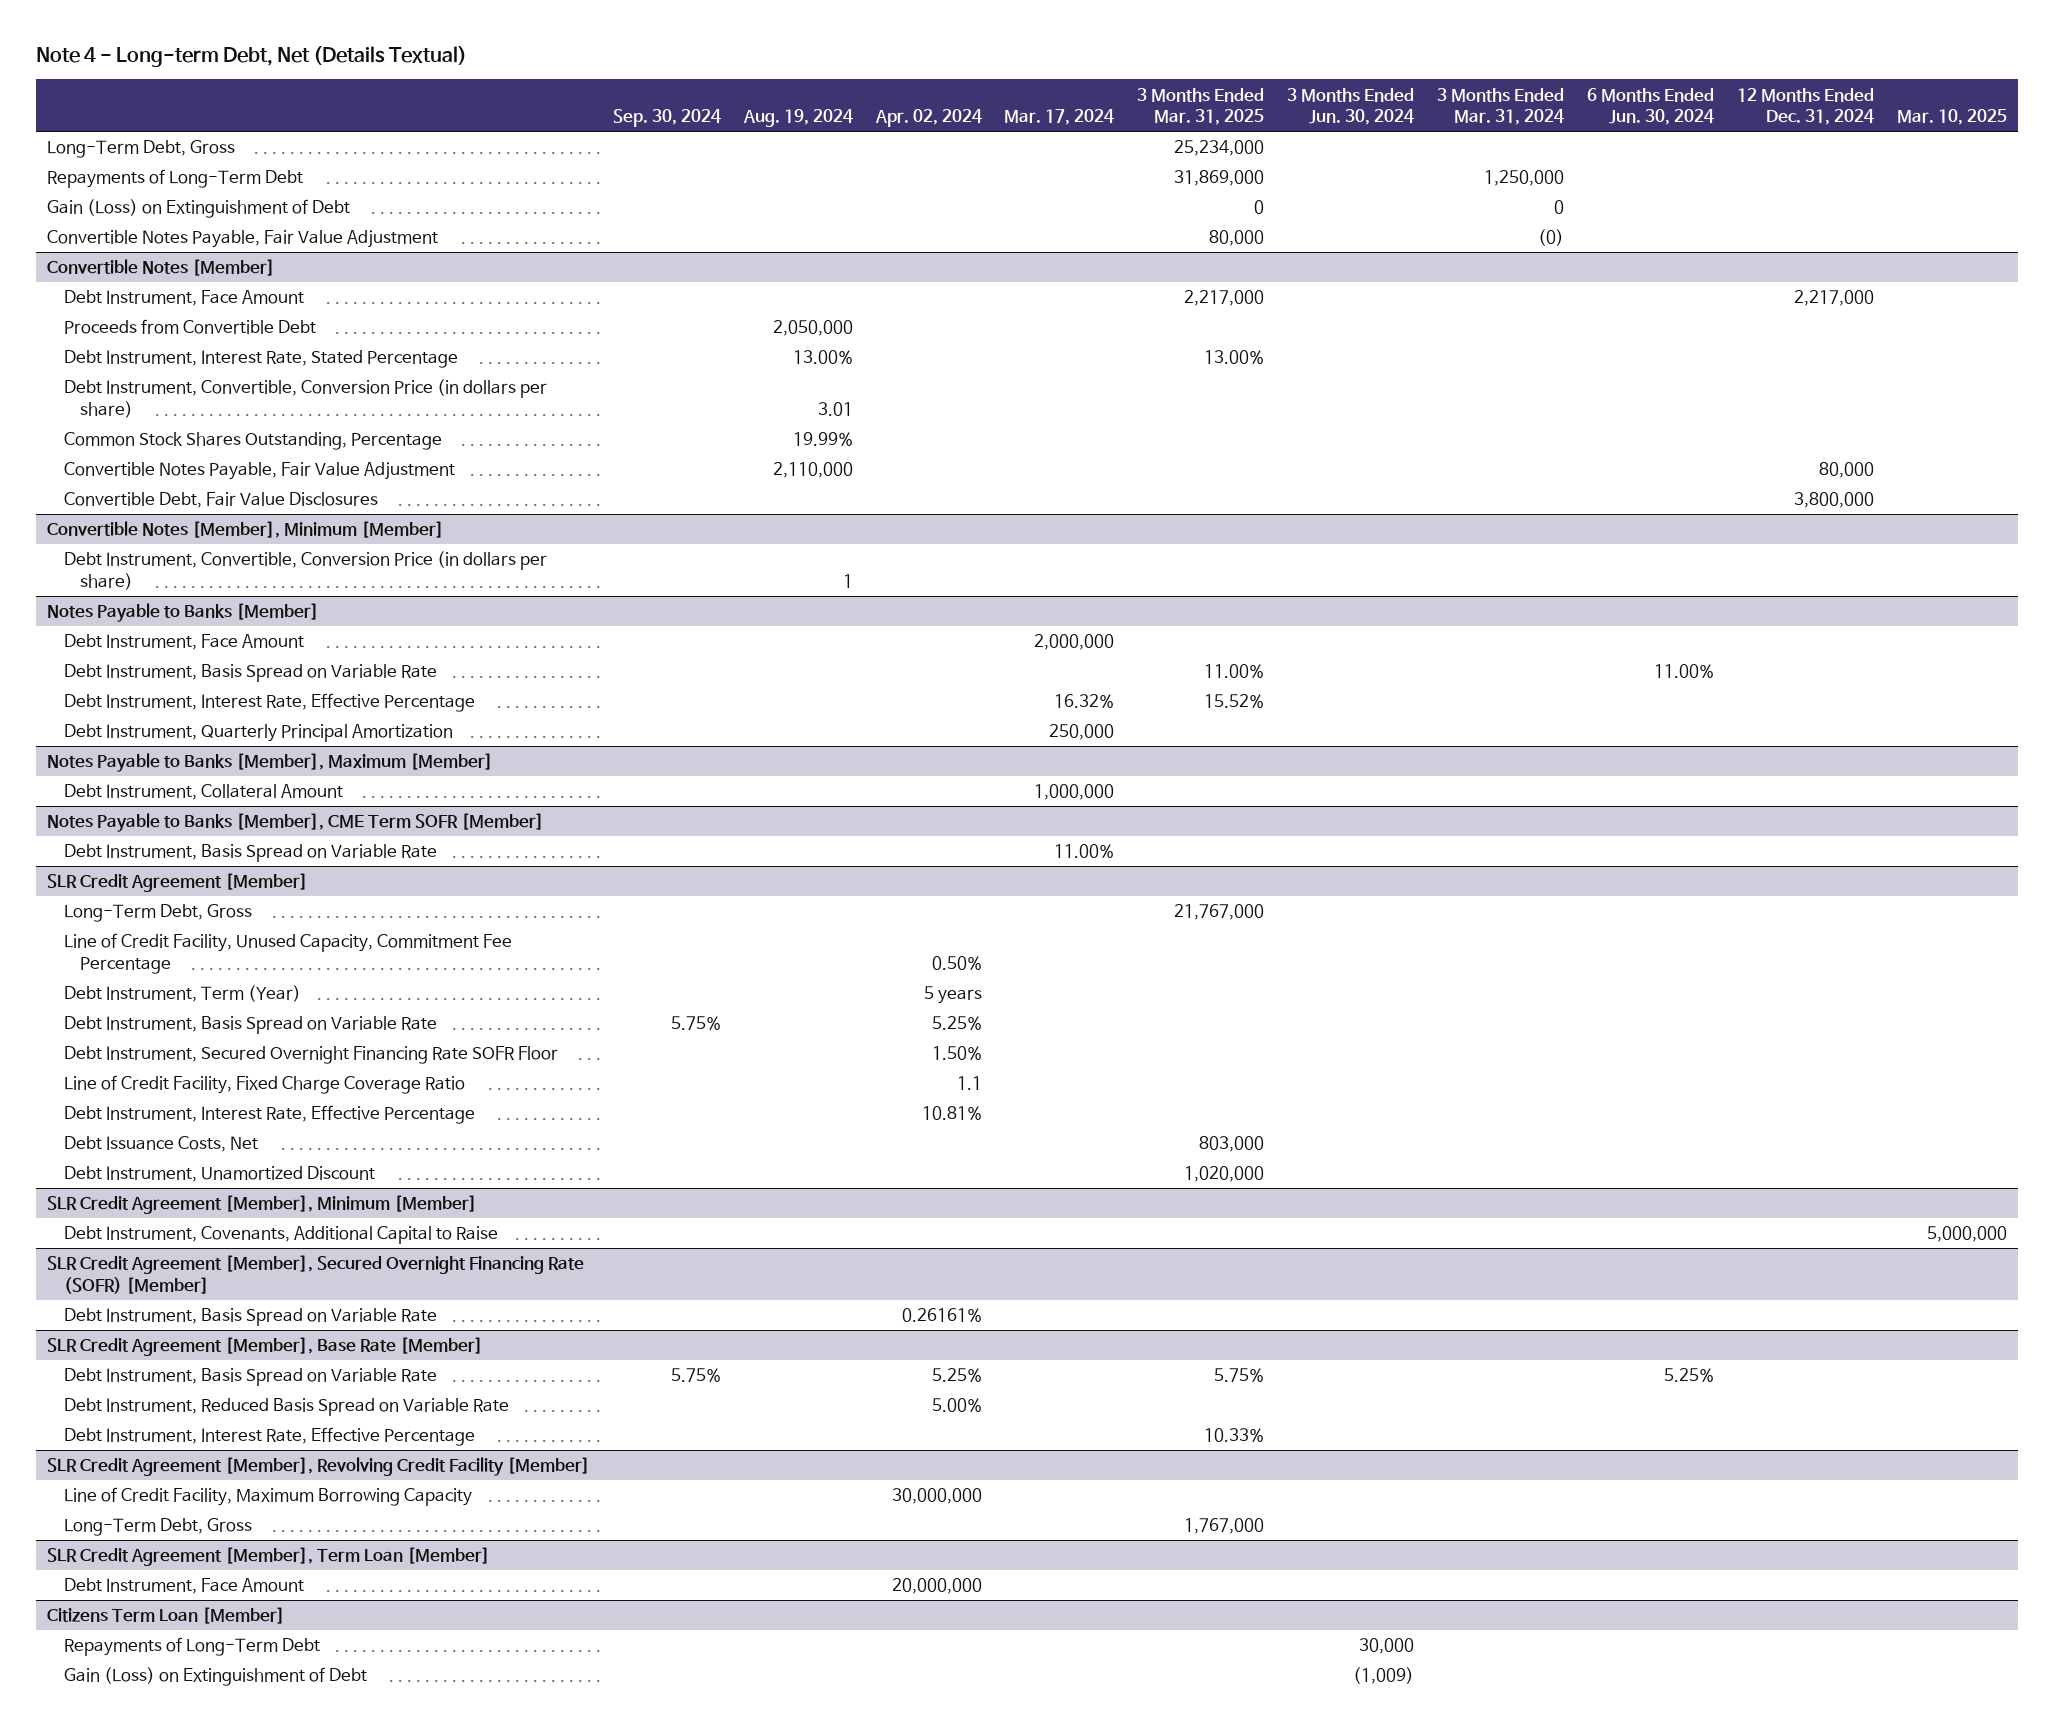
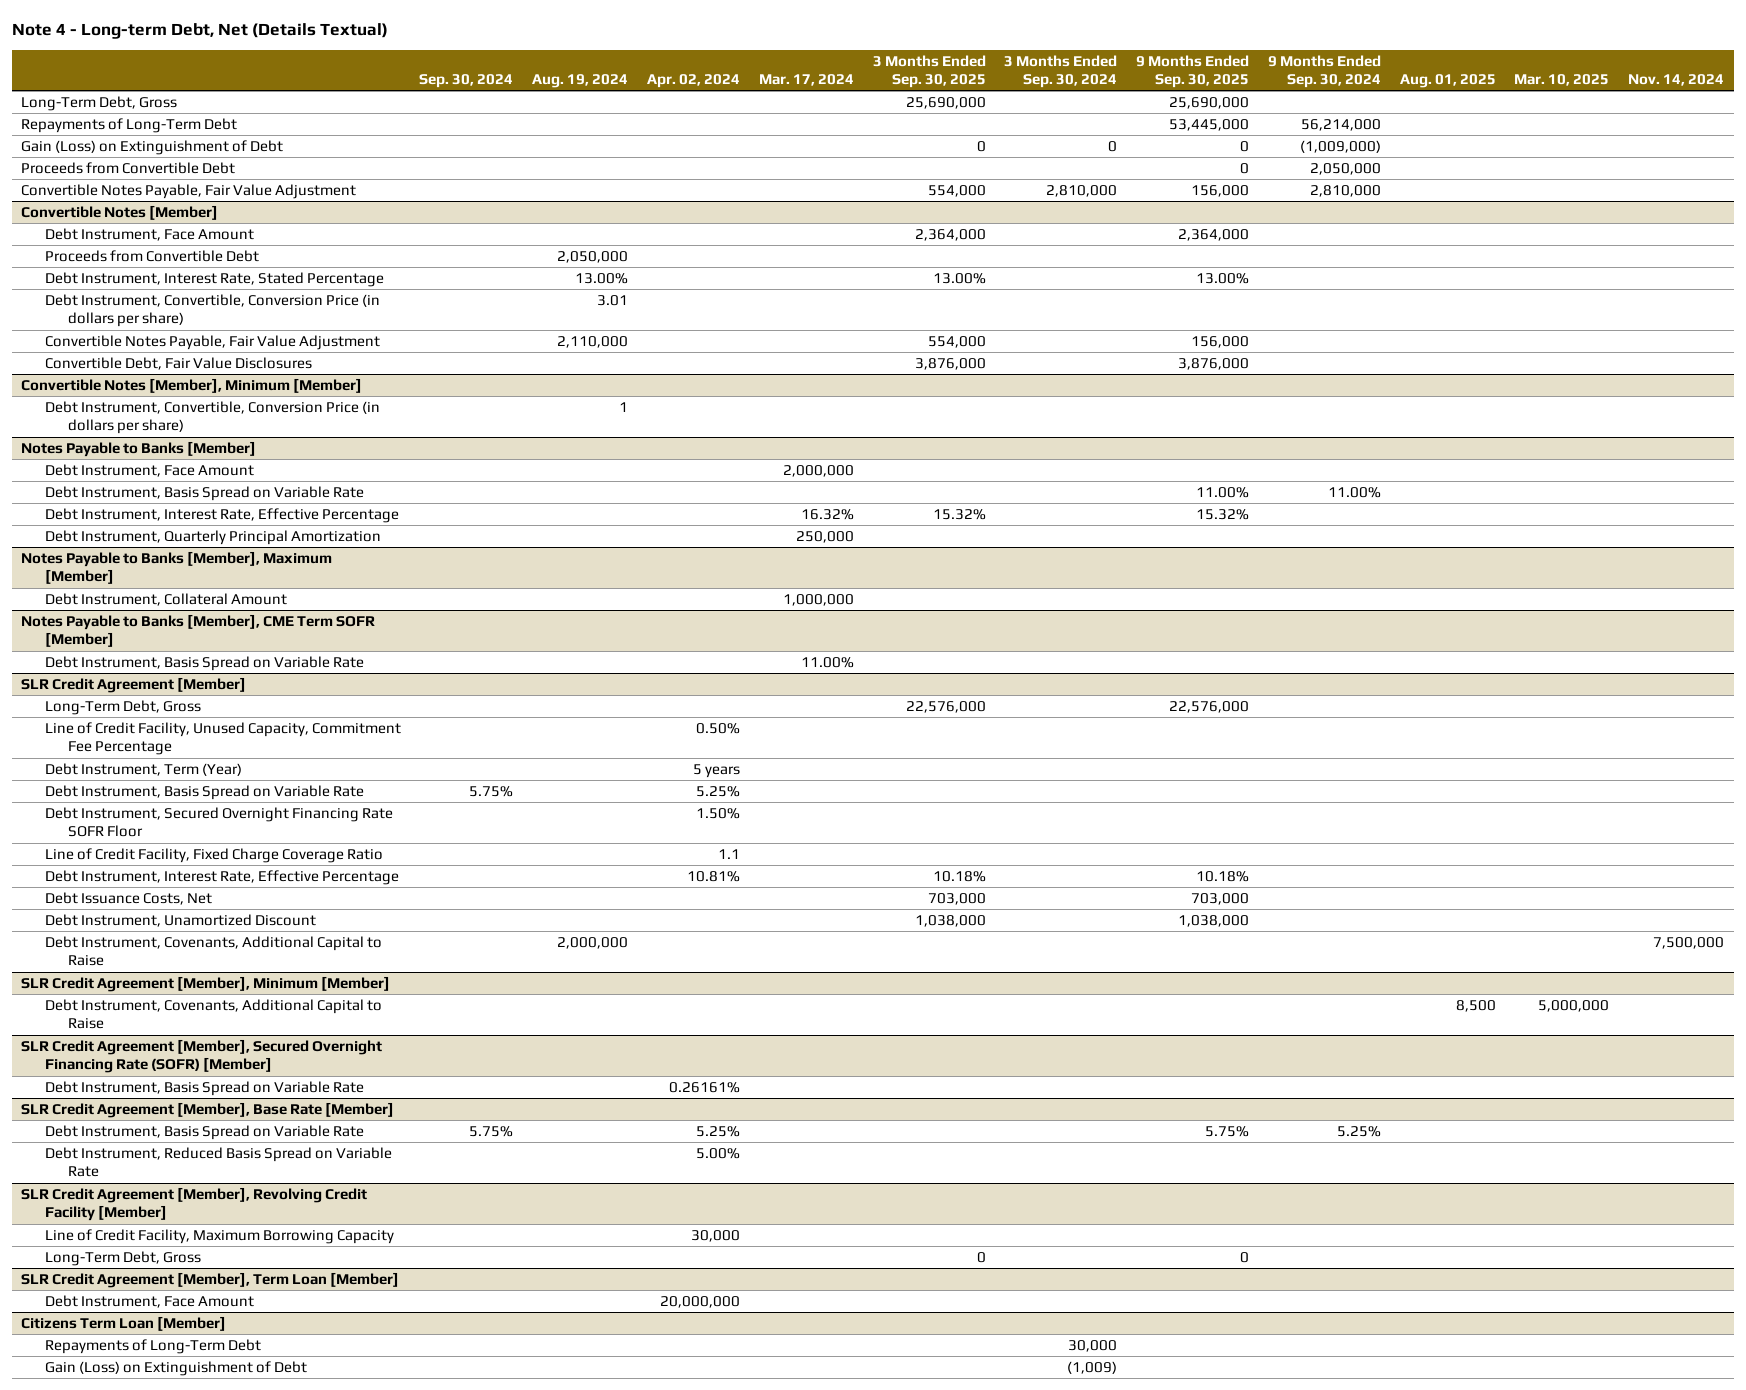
[1137,87,1265,126] 3 Months Ended Mar. 31, 2025 -> none
[1287,87,1415,126] 3 Months Ended Jun. 30, 2024 -> none
[1437,87,1565,126] 3 Months Ended Mar. 31, 2024 -> none
[1586,87,1714,126] 6 Months Ended Jun. 30, 2024 -> none
[1736,87,1874,126] 12 Months Ended Dec. 31, 2024 -> none
none -> [872,54,986,89] 3 Months Ended Sep. 30, 2025
none -> [1004,54,1118,89] 3 Months Ended Sep. 30, 2024
none -> [1136,54,1250,89] 9 Months Ended Sep. 30, 2025
none -> [1267,54,1381,89] 9 Months Ended Sep. 30, 2024
none -> [1399,74,1496,89] Aug. 01, 2025
none -> [1628,74,1725,87] Nov. 14, 2024
none -> [21,161,236,174] Proceeds from Convertible Debt
[63,432,442,451] Common Stock Shares Outstanding, Percentage -> none
none -> [44,935,382,967] Debt Instrument, Covenants, Additional Capital to Raise
[63,1427,475,1447] Debt Instrument, Interest Rate, Effective Percentage -> none
[891,1488,982,1505] 30,000,000 -> [690,1229,740,1242] 30,000

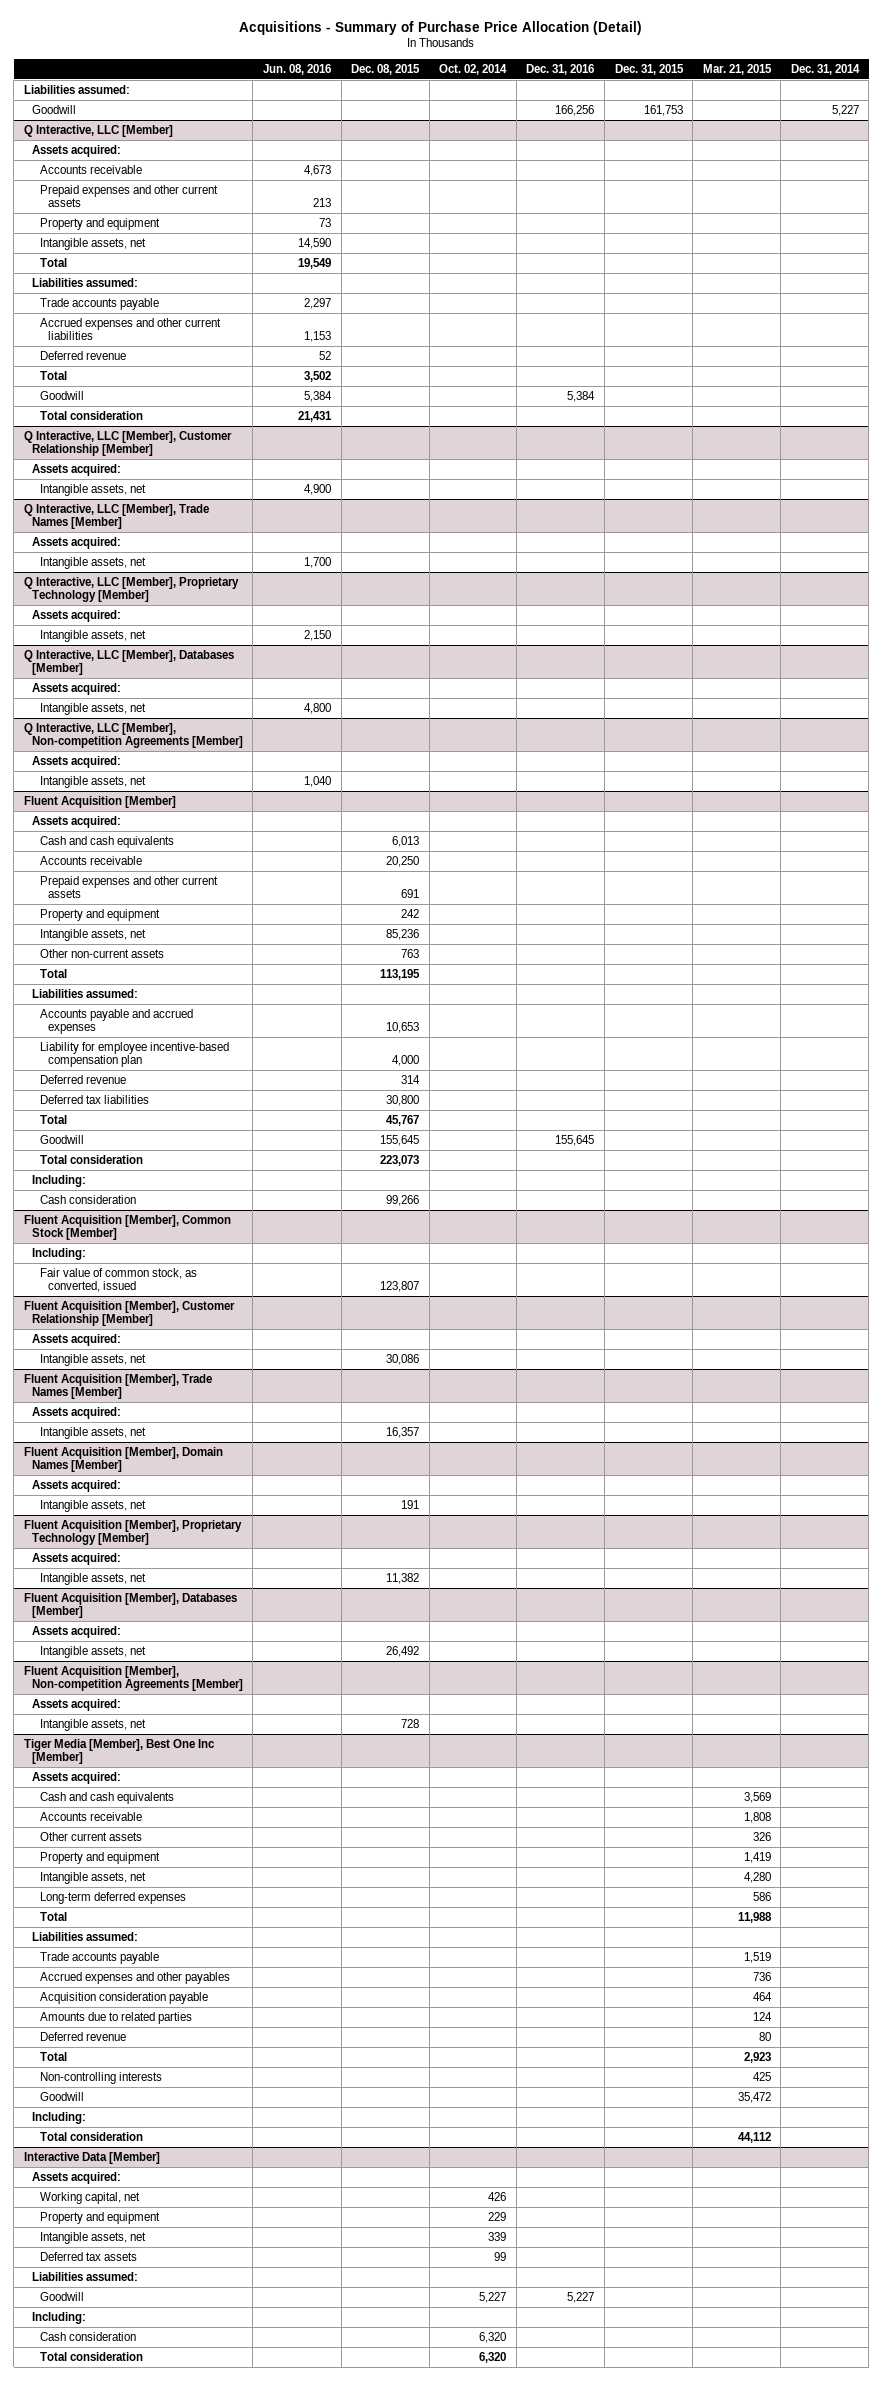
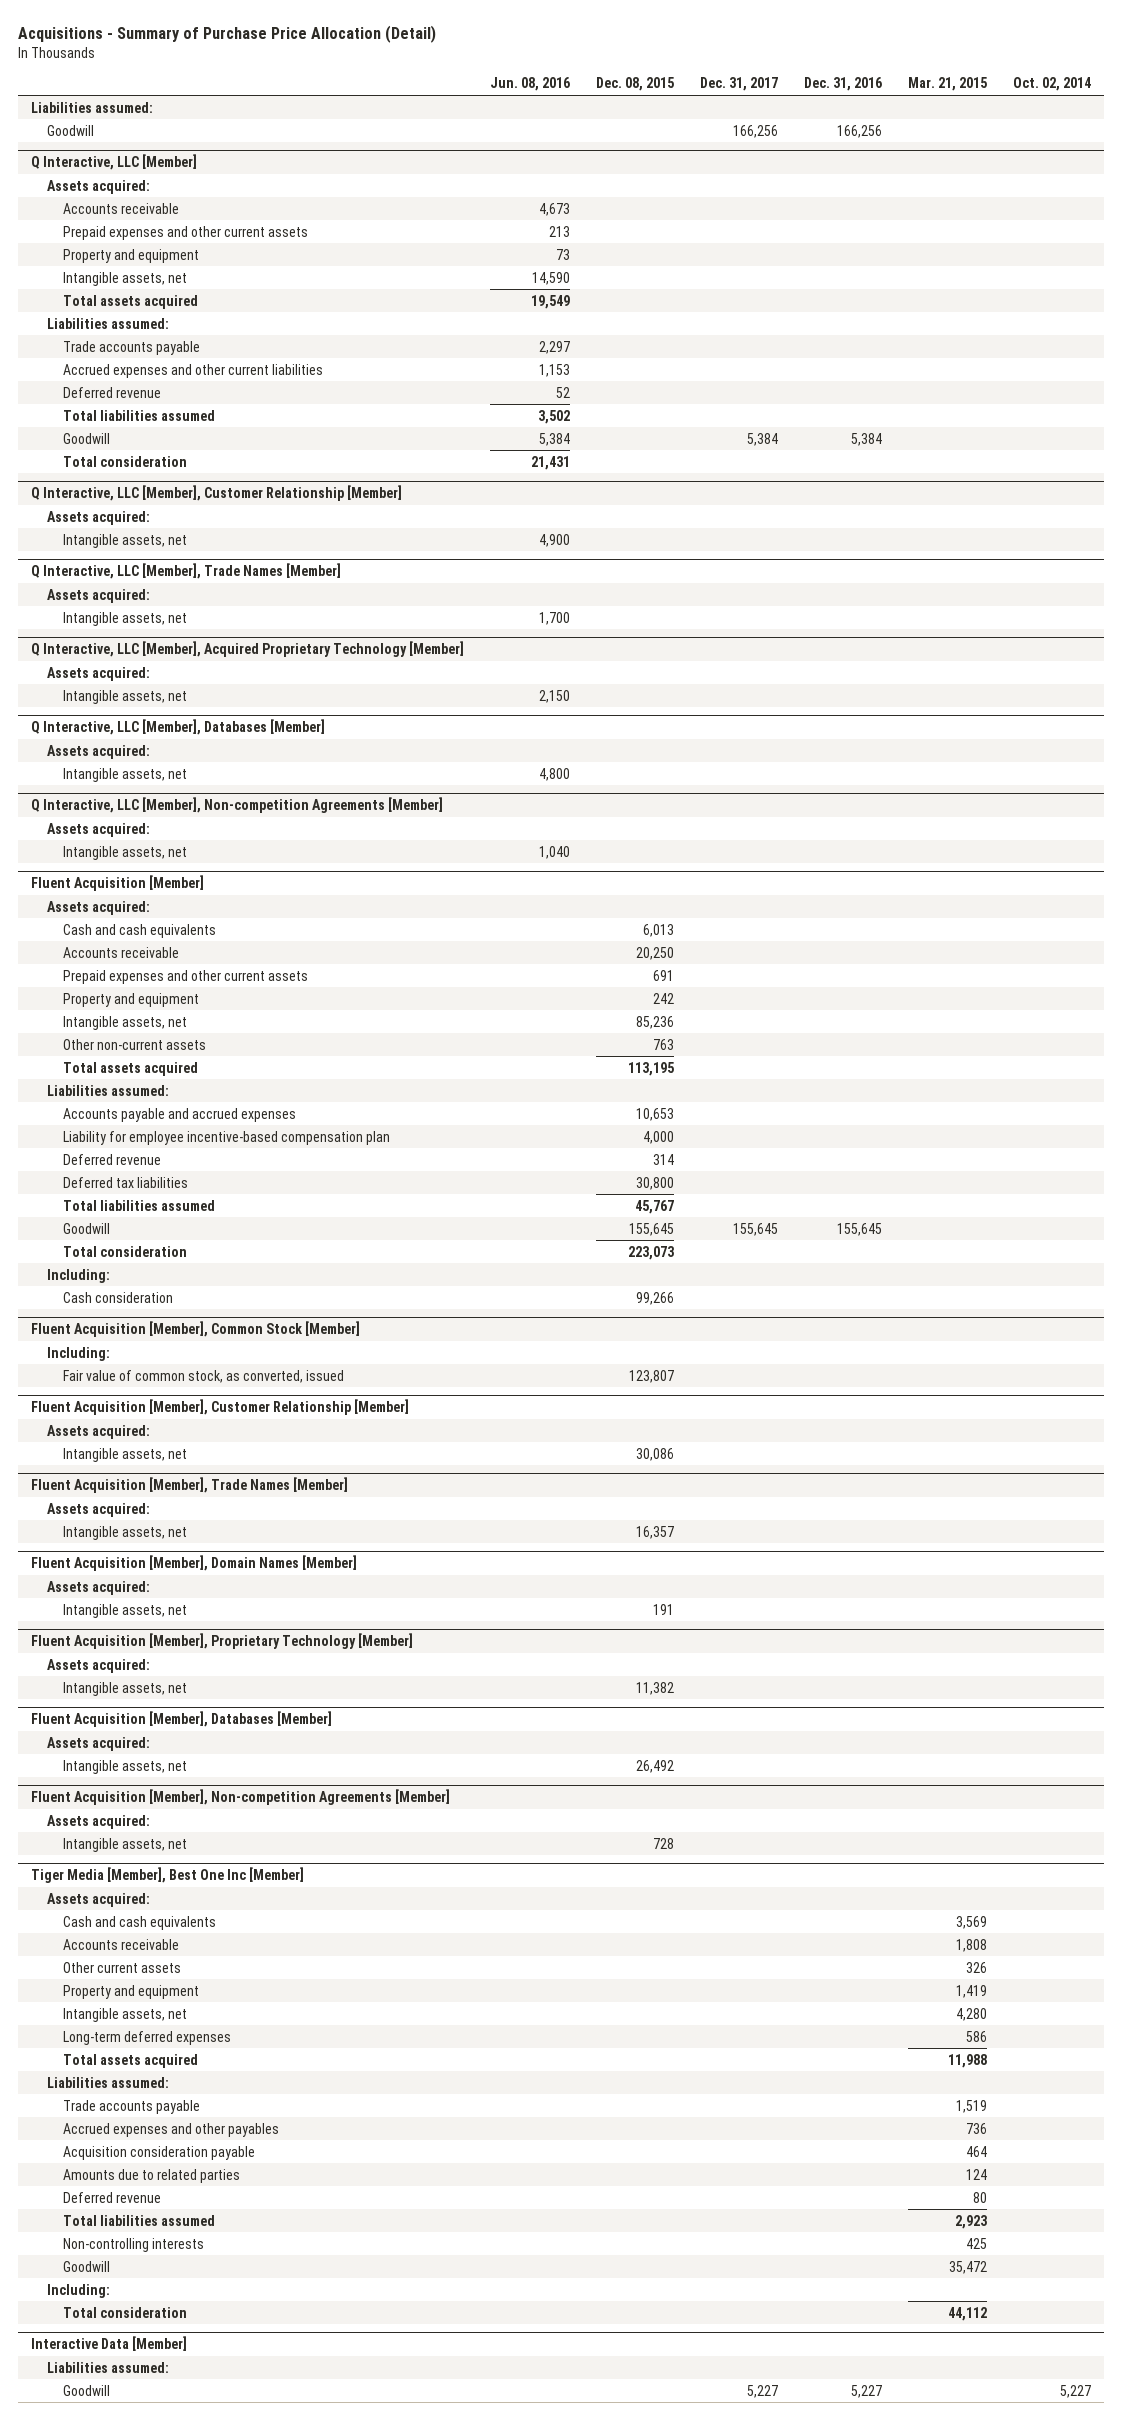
[614,63,684,75] Dec. 31, 2015 -> none
[790,63,860,75] Dec. 31, 2014 -> none
none -> [699,77,778,92] Dec. 31, 2017
[40,257,68,267] Total -> [62,294,198,309] Total assets acquired
[40,370,68,380] Total -> [62,409,215,421] Total liabilities assumed
[23,576,239,603] Q Interactive, LLC [Member], Proprietary Technology [Member] -> [30,641,464,658] Q Interactive, LLC [Member], Acquired Proprietary Technology [Member]
[40,968,68,978] Total -> [62,1061,198,1076] Total assets acquired
[40,1114,68,1124] Total -> [62,1199,215,1211] Total liabilities assumed
[40,1911,68,1921] Total -> [62,2053,198,2068] Total assets acquired
[40,2051,68,2061] Total -> [62,2214,215,2226] Total liabilities assumed
[31,2171,121,2184] Assets acquired: -> none
[40,2191,141,2204] Working capital, net -> none
[40,2211,161,2224] Property and equipment -> none
[40,2231,147,2244] Intangible assets, net -> none
[40,2251,138,2261] Deferred tax assets -> none
[31,2311,86,2324] Including: -> none
[40,2331,137,2341] Cash consideration -> none
[40,2351,144,2361] Total consideration -> none

